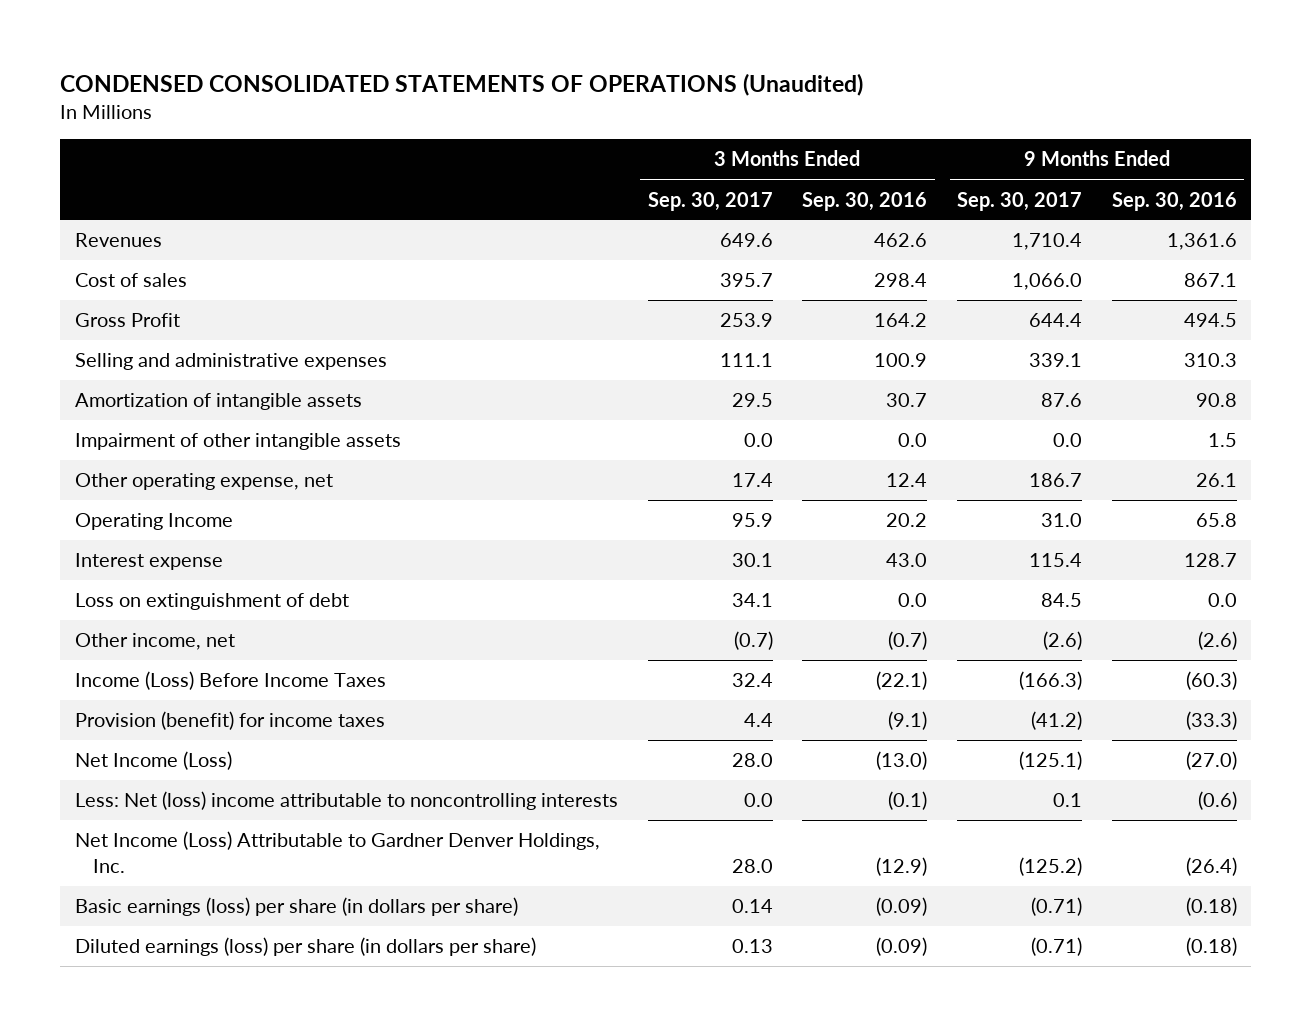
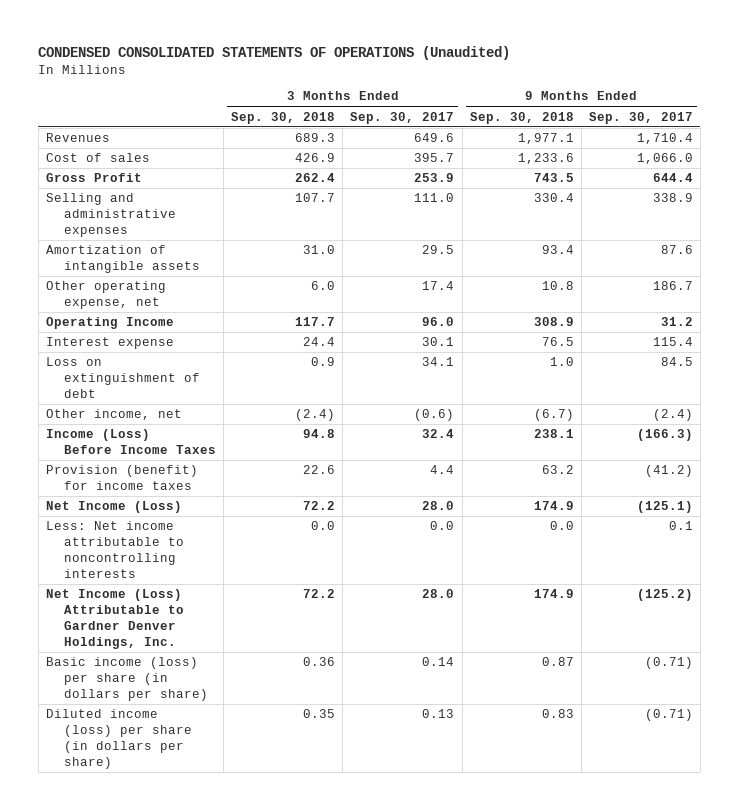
[802,191,928,211] Sep. 30, 2016 -> none
[1111,191,1237,211] Sep. 30, 2016 -> none
none -> [231,111,336,124] Sep. 30, 2018
none -> [469,111,574,124] Sep. 30, 2018
[719,353,773,368] 111.1 -> [414,193,455,203] 111.0
[1028,353,1082,368] 339.1 -> [652,193,693,203] 338.9
[74,433,401,451] Impairment of other intangible assets -> none
[731,513,773,528] 95.9 -> [422,317,455,327] 96.0
[1040,513,1082,528] 31.0 -> [660,317,693,327] 31.2
[733,631,773,651] (0.7) -> [414,409,455,422] (0.6)
[1042,631,1082,651] (2.6) -> [652,409,693,422] (2.4)
[74,791,618,811] Less: Net (loss) income attributable to noncontrolling interests -> [45,521,185,578] Less: Net income attributable to noncontrolling interests
[74,897,518,917] Basic earnings (loss) per share (in dollars per share) -> [45,657,209,701] Basic income (loss) per share (in dollars per share)
[74,937,536,957] Diluted earnings (loss) per share (in dollars per share) -> [45,709,193,769] Diluted income (loss) per share (in dollars per share)

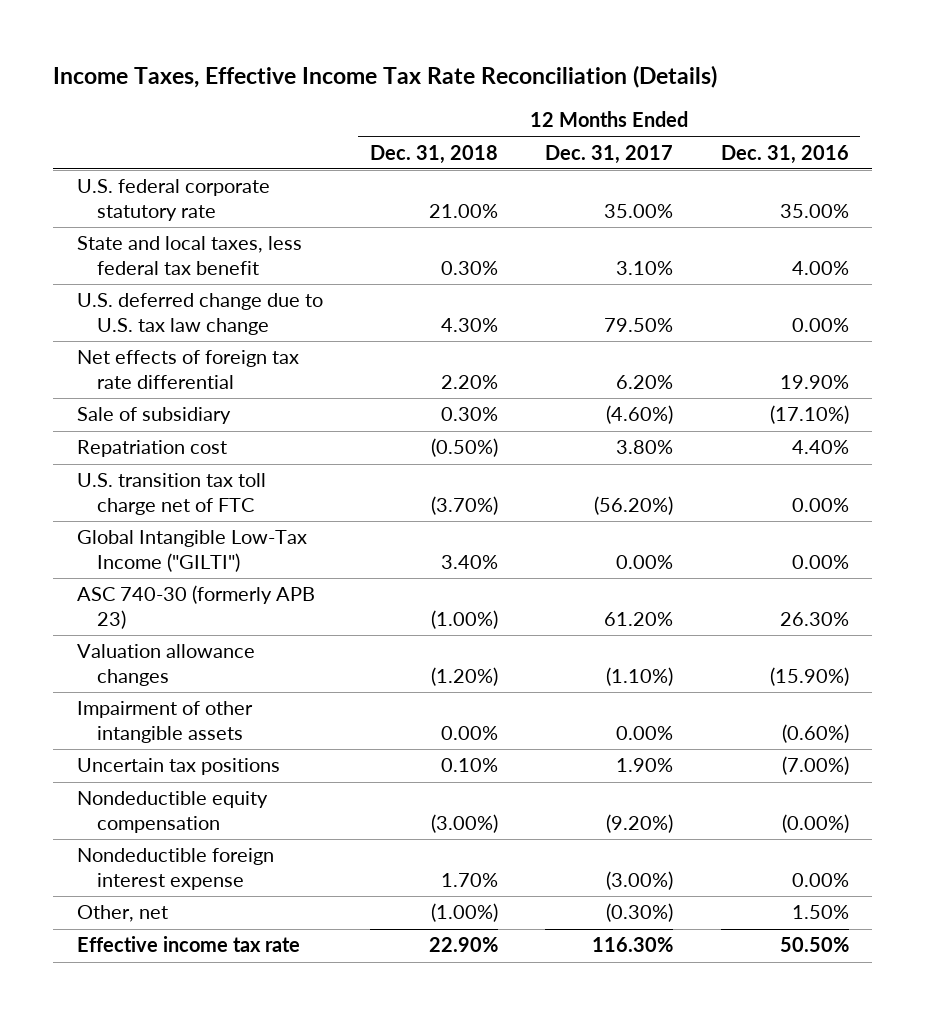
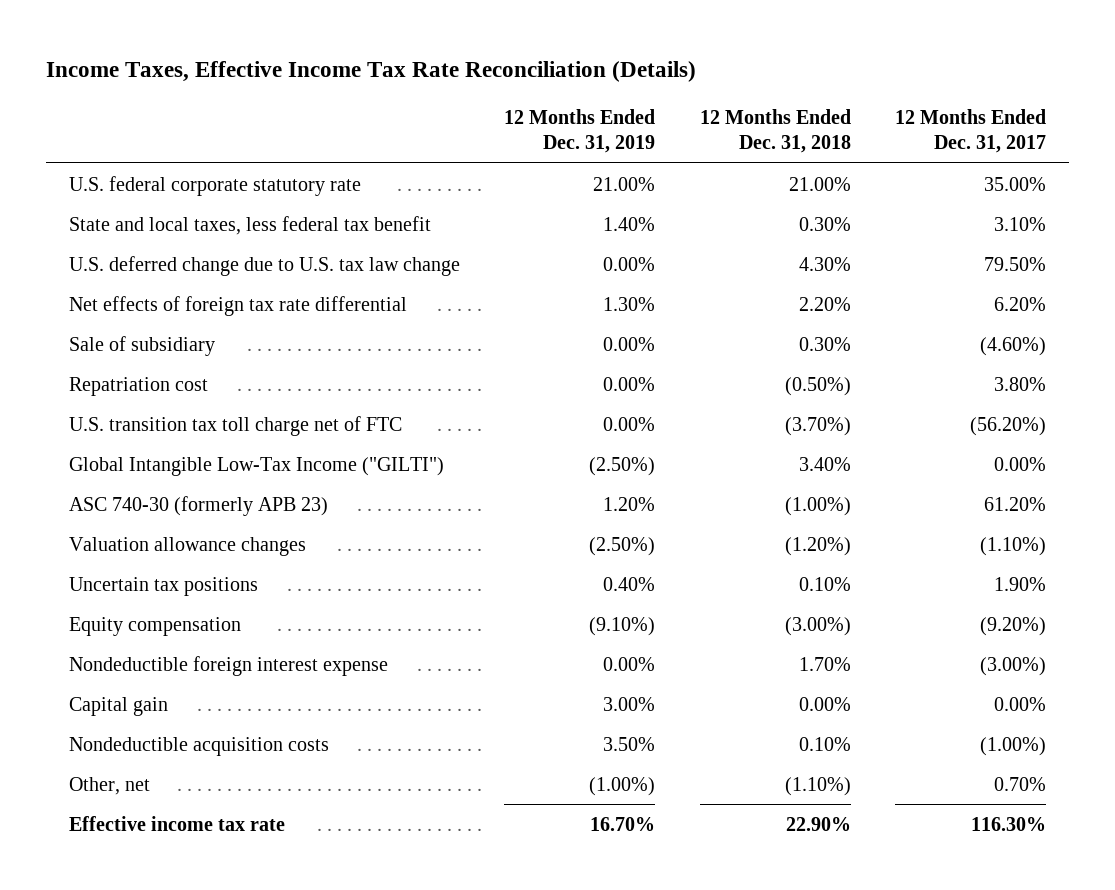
[720,144,849,164] Dec. 31, 2016 -> none
none -> [504,108,656,154] 12 Months Ended Dec. 31, 2019
[76,701,253,744] Impairment of other intangible assets -> none
[76,791,268,834] Nondeductible equity compensation -> [68,616,241,636] Equity compensation
none -> [68,696,168,716] Capital gain
none -> [68,736,329,756] Nondeductible acquisition costs
[430,903,498,923] (1.00%) -> [784,776,851,796] (1.10%)
[606,903,674,923] (0.30%) -> [994,776,1047,791] 0.70%

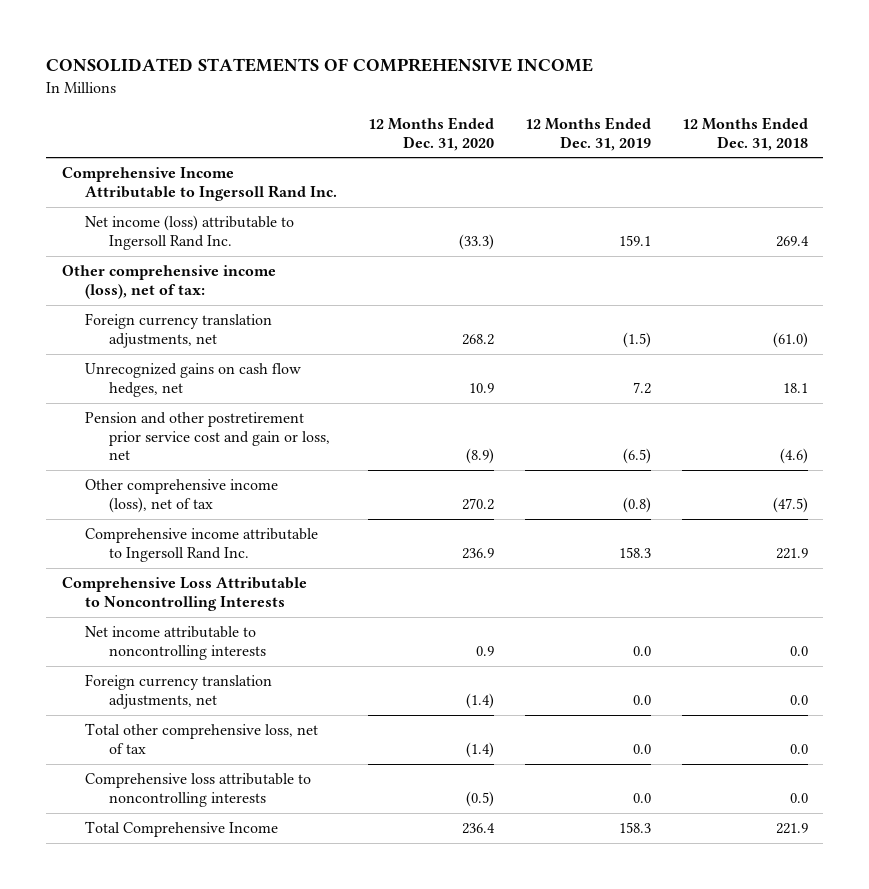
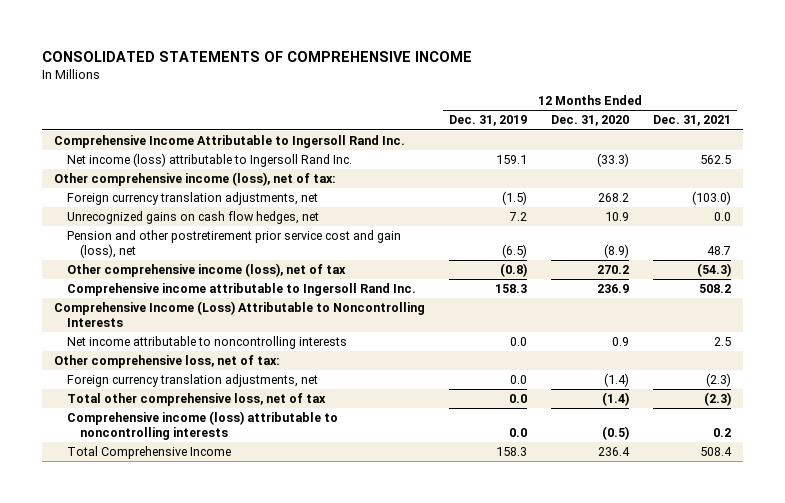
[681,117,808,151] 12 Months Ended Dec. 31, 2018 -> none
none -> [653,115,732,127] Dec. 31, 2021
[85,412,330,461] Pension and other postretirement prior service cost and gain or loss, net -> [67,230,402,258] Pension and other postretirement prior service cost and gain (loss), net
[61,577,307,611] Comprehensive Loss Attributable to Noncontrolling Interests -> [54,301,426,327] Comprehensive Income (Loss) Attributable to Noncontrolling Interests
none -> [54,355,281,369] Other comprehensive loss, net of tax:
[85,773,312,807] Comprehensive loss attributable to noncontrolling interests -> [67,411,339,440] Comprehensive income (loss) attributable to noncontrolling interests

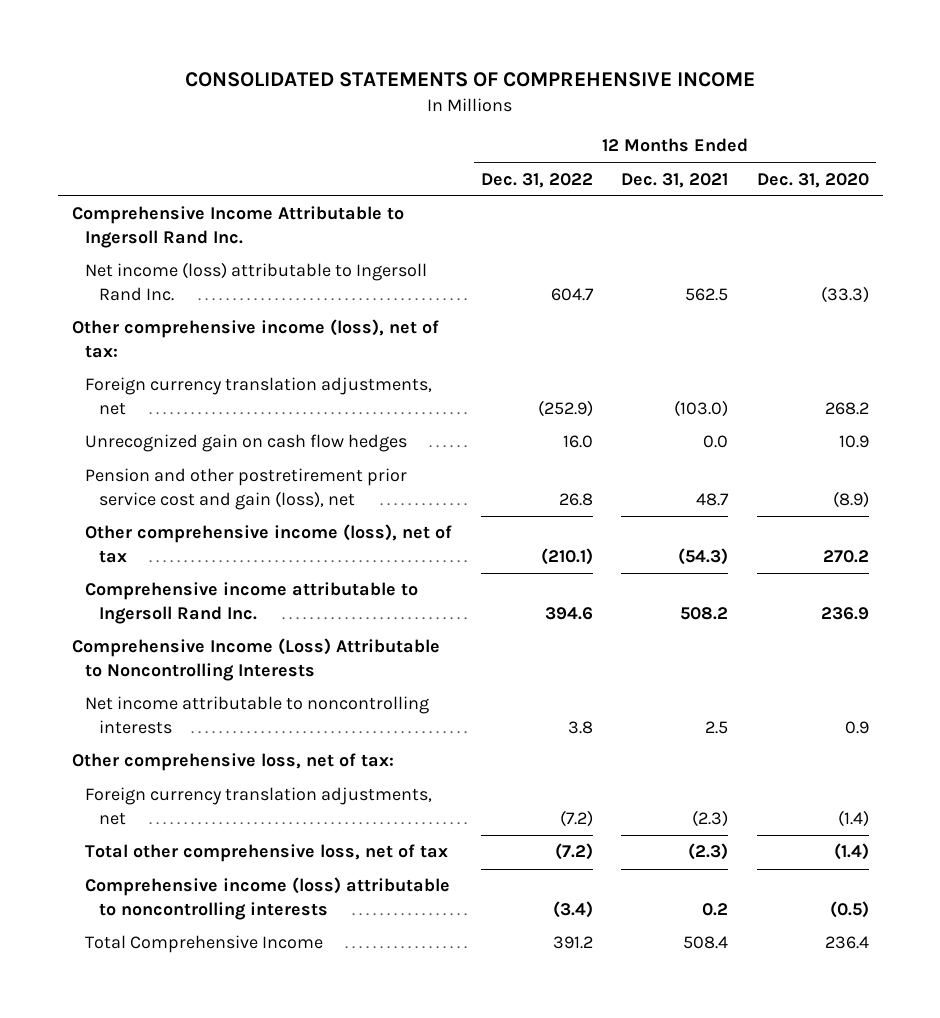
[449,115,528,127] Dec. 31, 2019 -> none
none -> [480,172,593,188] Dec. 31, 2022
[67,211,320,225] Unrecognized gains on cash flow hedges, net -> [85,434,408,453] Unrecognized gain on cash flow hedges

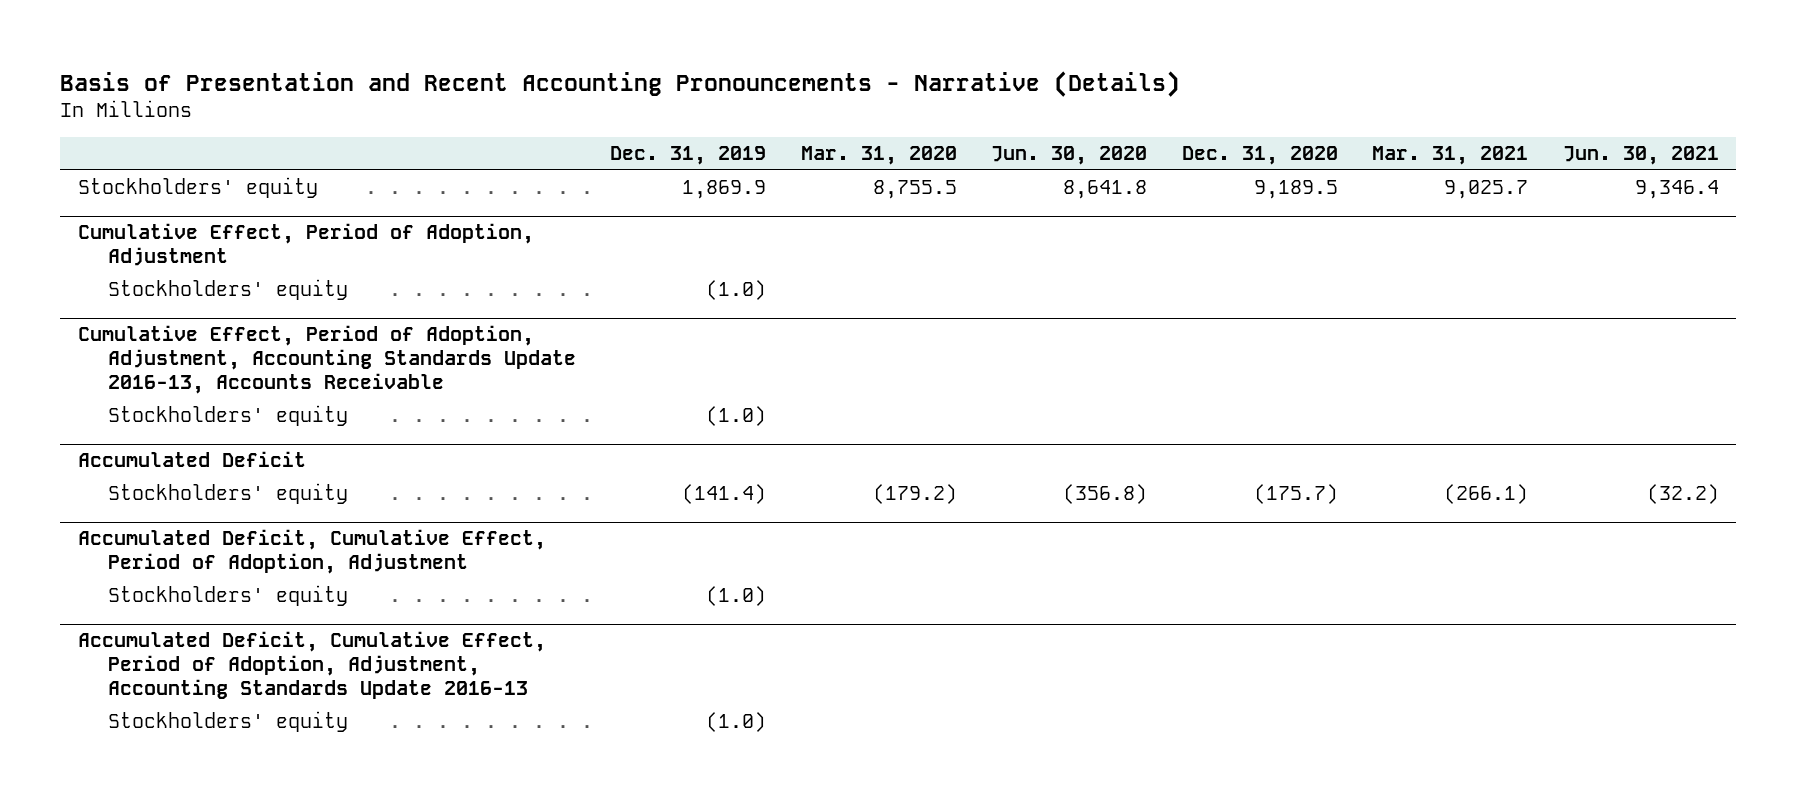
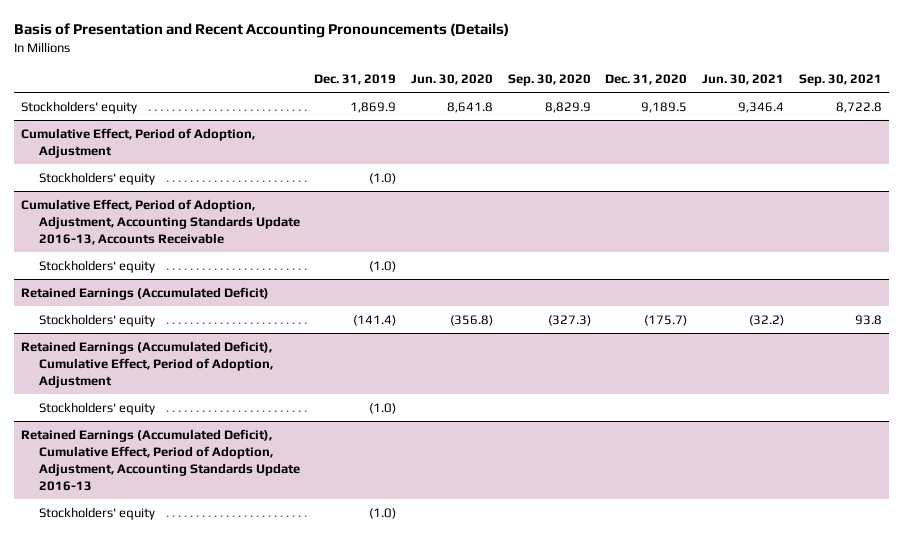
[60,70,1181,97] Basis of Presentation and Recent Accounting Pronouncements - Narrative (Details) -> [13,23,509,39] Basis of Presentation and Recent Accounting Pronouncements (Details)
[800,146,957,166] Mar. 31, 2020 -> none
[1372,146,1529,166] Mar. 31, 2021 -> none
none -> [507,74,591,87] Sep. 30, 2020
none -> [798,74,882,87] Sep. 30, 2021
[77,451,306,468] Accumulated Deficit -> [20,286,269,300] Retained Earnings (Accumulated Deficit)
[77,529,546,575] Accumulated Deficit, Cumulative Effect, Period of Adoption, Adjustment -> [20,340,273,389] Retained Earnings (Accumulated Deficit), Cumulative Effect, Period of Adoption, Adjustment
[77,631,546,700] Accumulated Deficit, Cumulative Effect, Period of Adoption, Adjustment, Accounting Standards Update 2016-13 -> [20,428,300,492] Retained Earnings (Accumulated Deficit), Cumulative Effect, Period of Adoption, Adjustment, Accounting Standards Update 2016-13

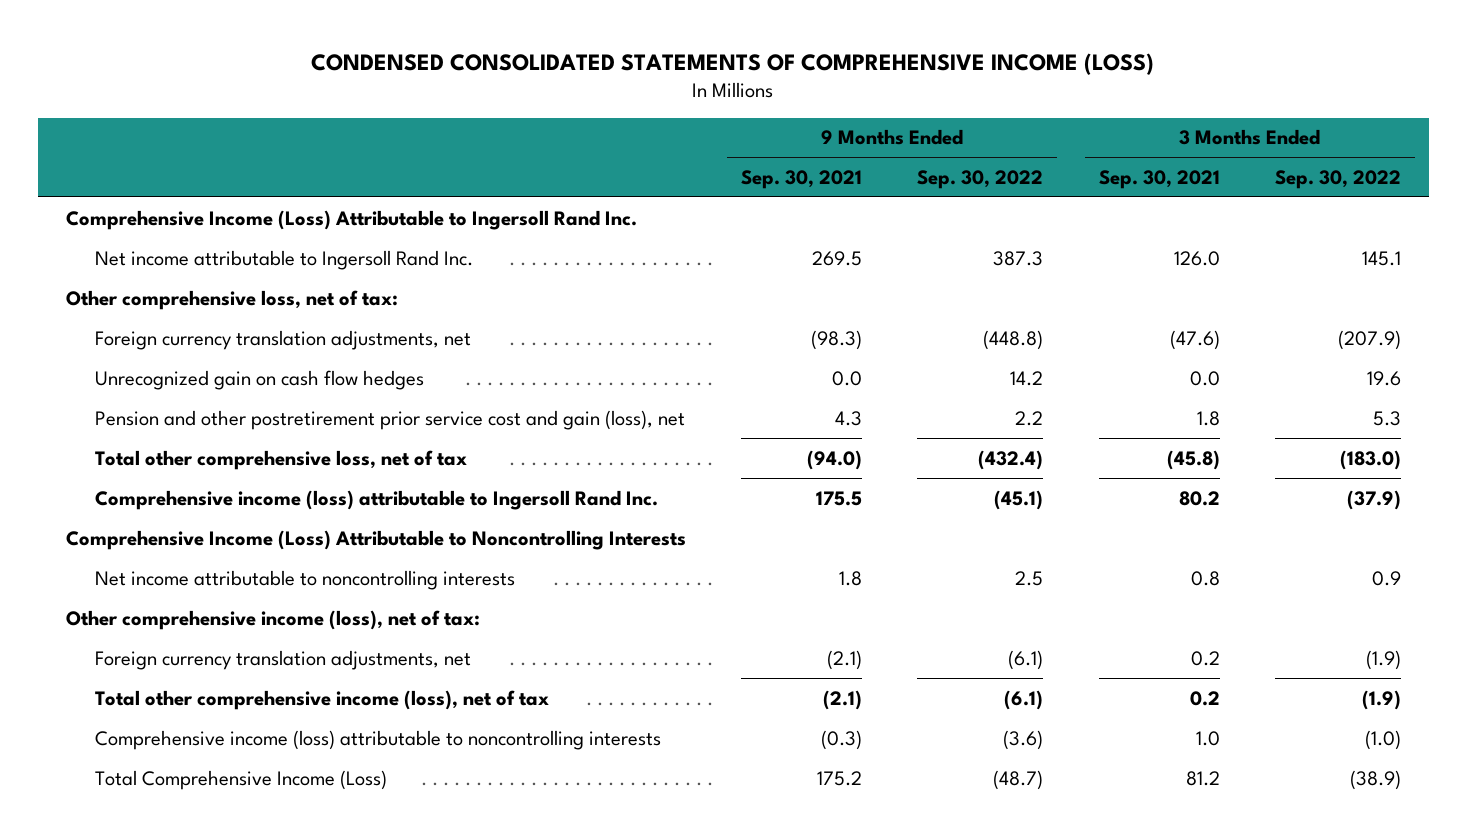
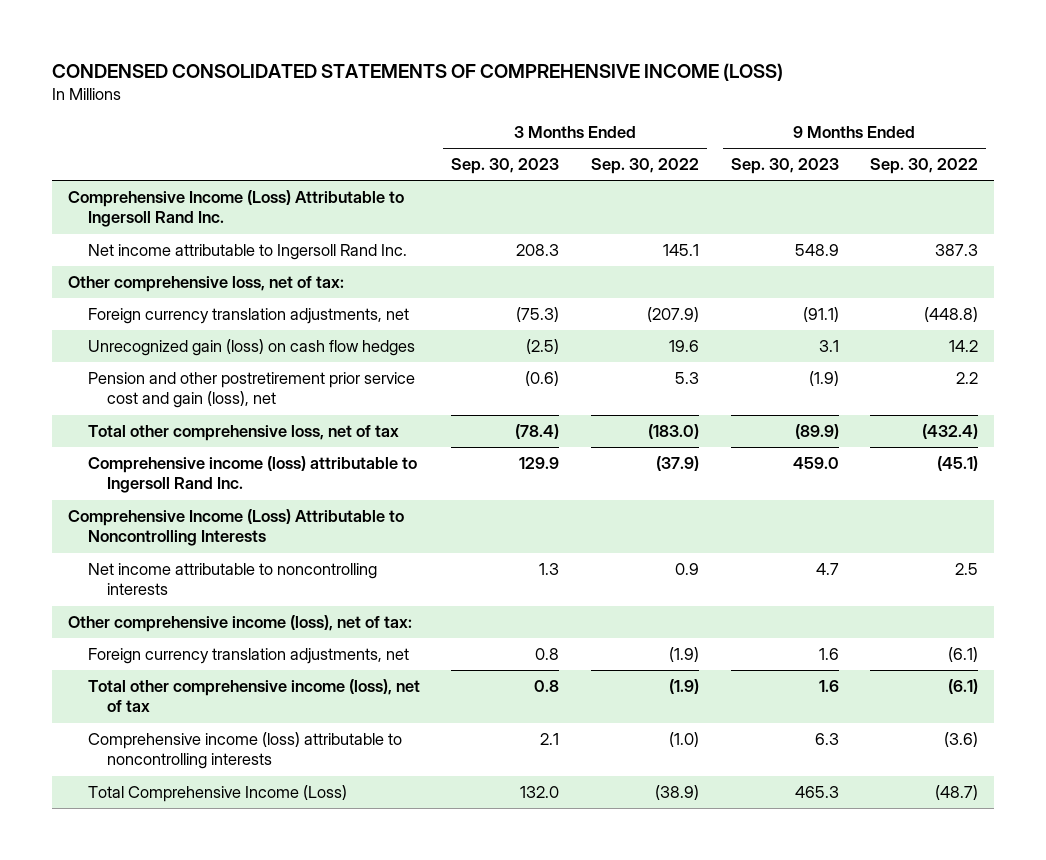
[740,169,862,189] Sep. 30, 2021 -> none
[1098,169,1220,189] Sep. 30, 2021 -> none
none -> [451,158,560,175] Sep. 30, 2023
none -> [730,158,839,175] Sep. 30, 2023
[95,369,425,390] Unrecognized gain on cash flow hedges -> [87,339,415,357] Unrecognized gain (loss) on cash flow hedges

